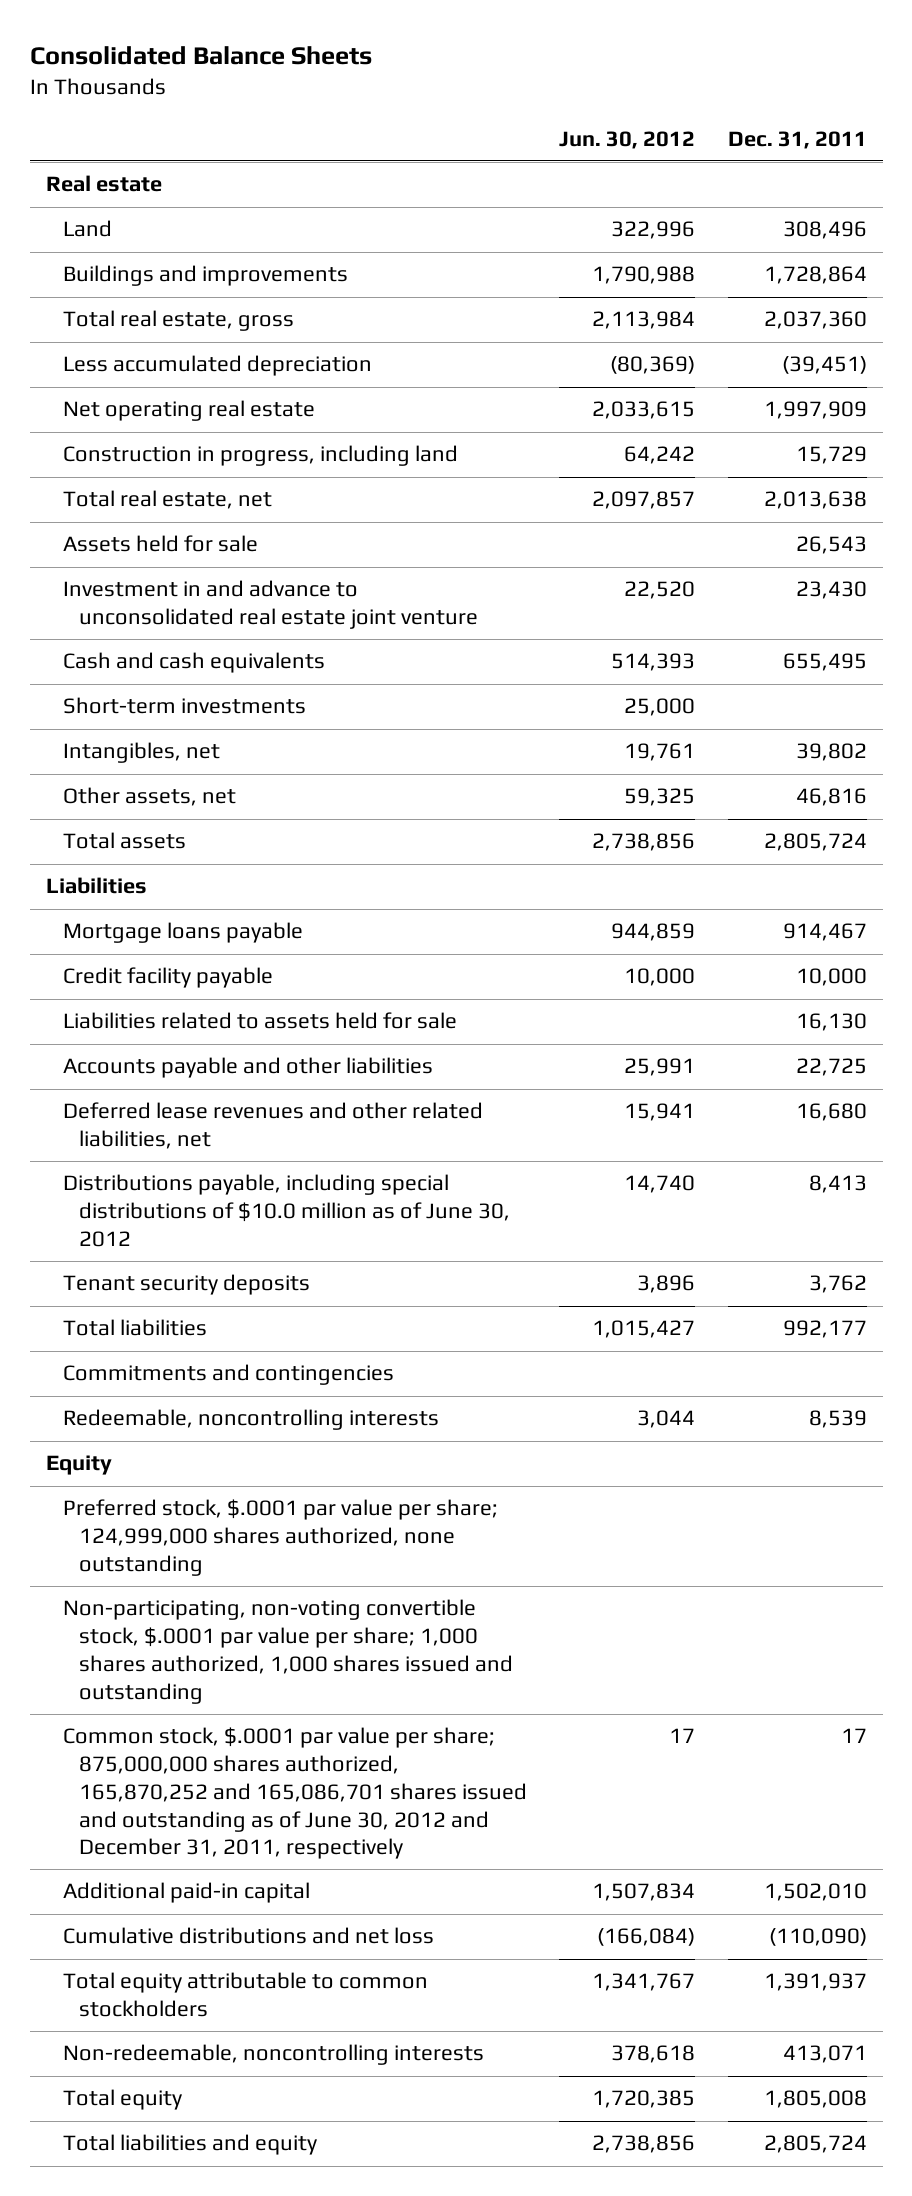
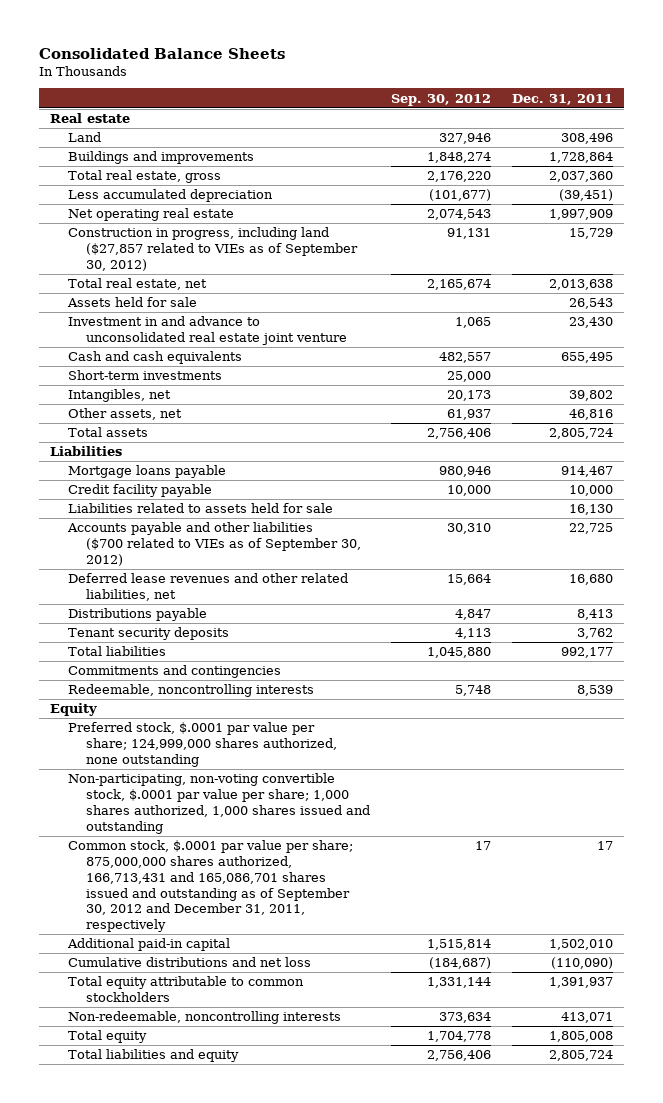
[559,130,696,149] Jun. 30, 2012 -> none
none -> [391,93,492,106] Sep. 30, 2012
[62,445,458,467] Construction in progress, including land -> [67,227,358,271] Construction in progress, including land ($27,857 related to VIEs as of September 30, 2012)
[62,1057,433,1079] Accounts payable and other liabilities -> [66,522,361,566] Accounts payable and other liabilities ($700 related to VIEs as of September 30, 2012)
[62,1174,511,1247] Distributions payable, including special distributions of $10.0 million as of June 30, 2012 -> [67,608,207,622] Distributions payable
[62,1727,528,1860] Common stock, $.0001 par value per share; 875,000,000 shares authorized, 165,870,252 and 165,086,701 shares issued and outstanding as of June 30, 2012 and December 31, 2011, respectively -> [67,840,353,933] Common stock, $.0001 par value per share; 875,000,000 shares authorized, 166,713,431 and 165,086,701 shares issued and outstanding as of September 30, 2012 and December 31, 2011, respectively

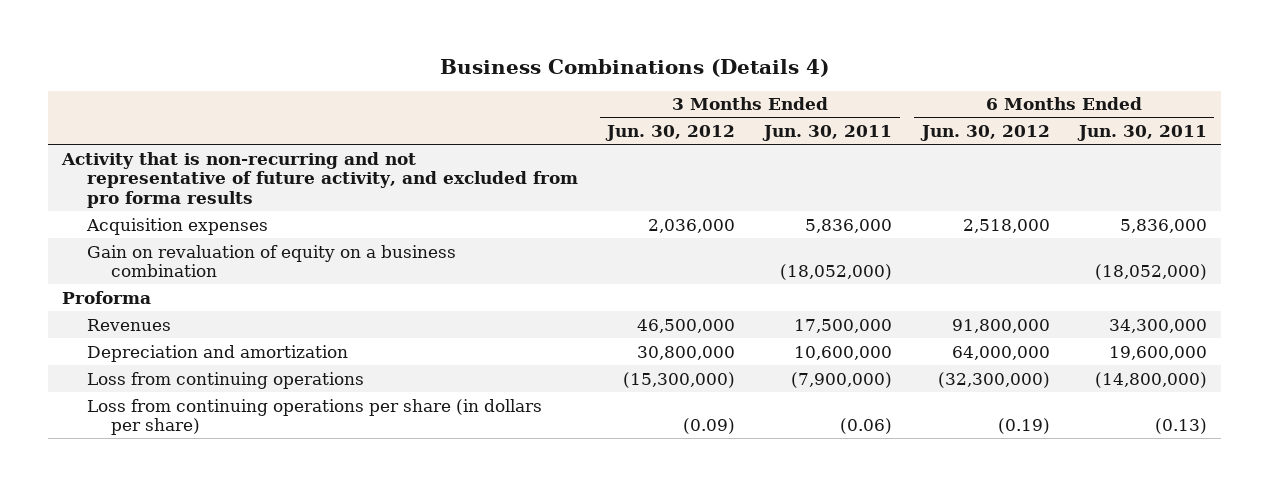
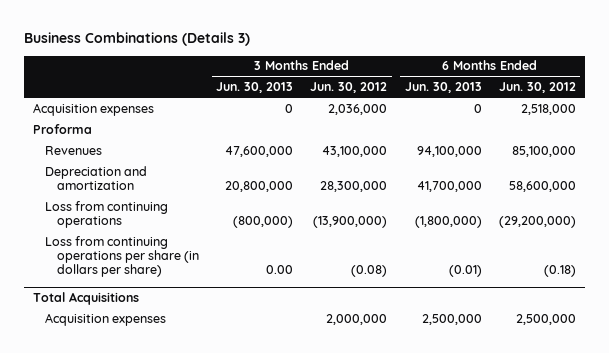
[439,58,829,77] Business Combinations (Details 4) -> [24,32,251,47] Business Combinations (Details 3)
[762,124,893,141] Jun. 30, 2011 -> none
[1076,124,1207,141] Jun. 30, 2011 -> none
none -> [216,82,294,94] Jun. 30, 2013
none -> [404,82,482,94] Jun. 30, 2013
[61,151,578,208] Activity that is non-recurring and not representative of future activity, and excluded from pro forma results -> none
[86,244,456,278] Gain on revaluation of equity on a business combination -> none
[636,318,735,333] 46,500,000 -> [322,145,388,157] 43,100,000
[951,318,1050,333] 91,800,000 -> [511,145,576,157] 85,100,000
[636,345,735,360] 30,800,000 -> [320,180,388,192] 28,300,000
[951,345,1050,360] 64,000,000 -> [508,180,576,192] 58,600,000
[622,371,735,388] (15,300,000) -> [313,215,388,228] (13,900,000)
[937,371,1050,388] (32,300,000) -> [498,215,576,228] (29,200,000)
[682,418,735,435] (0.09) -> [351,265,388,278] (0.08)
[997,418,1050,435] (0.19) -> [543,265,576,278] (0.18)
none -> [32,291,139,305] Total Acquisitions
none -> [44,312,166,326] Acquisition expenses

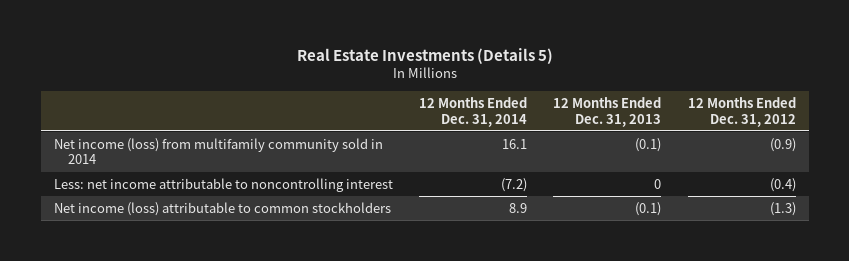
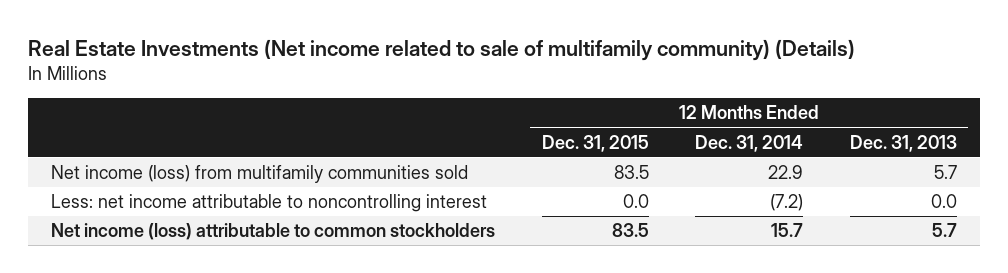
[296,47,553,64] Real Estate Investments (Details 5) -> [27,38,855,61] Real Estate Investments (Net income related to sale of multifamily community) (Details)
[687,97,796,127] 12 Months Ended Dec. 31, 2012 -> none
none -> [541,134,649,152] Dec. 31, 2015
[53,137,383,165] Net income (loss) from multifamily community sold in 2014 -> [51,165,469,184] Net income (loss) from multifamily communities sold
[502,138,528,149] 16.1 -> [768,165,804,180] 22.9
[635,137,662,152] (0.1) -> [933,165,957,180] 5.7
[654,178,662,189] 0 -> [930,194,957,209] 0.0
[509,202,528,213] 8.9 -> [771,223,804,238] 15.7
[635,201,662,216] (0.1) -> [931,223,957,238] 5.7

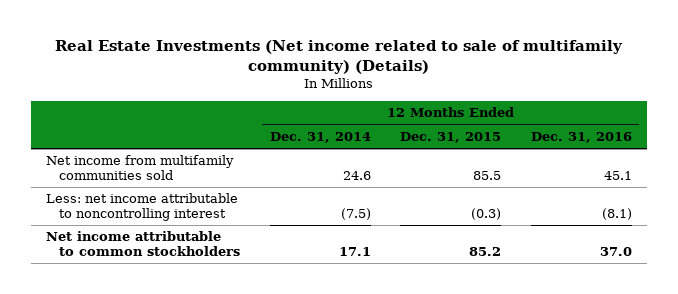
[849,134,957,152] Dec. 31, 2013 -> none
none -> [530,131,632,143] Dec. 31, 2016
[51,165,469,184] Net income (loss) from multifamily communities sold -> [46,155,235,181] Net income from multifamily communities sold
[613,165,649,180] 83.5 -> [473,171,502,181] 85.5
[768,165,804,180] 22.9 -> [342,171,371,181] 24.6
[622,194,649,209] 0.0 -> [471,208,502,221] (0.3)
[770,194,804,212] (7.2) -> [340,208,371,221] (7.5)
[51,223,496,241] Net income (loss) attributable to common stockholders -> [46,231,240,257] Net income attributable to common stockholders
[611,223,649,238] 83.5 -> [469,247,502,257] 85.2
[771,223,804,238] 15.7 -> [338,247,371,257] 17.1

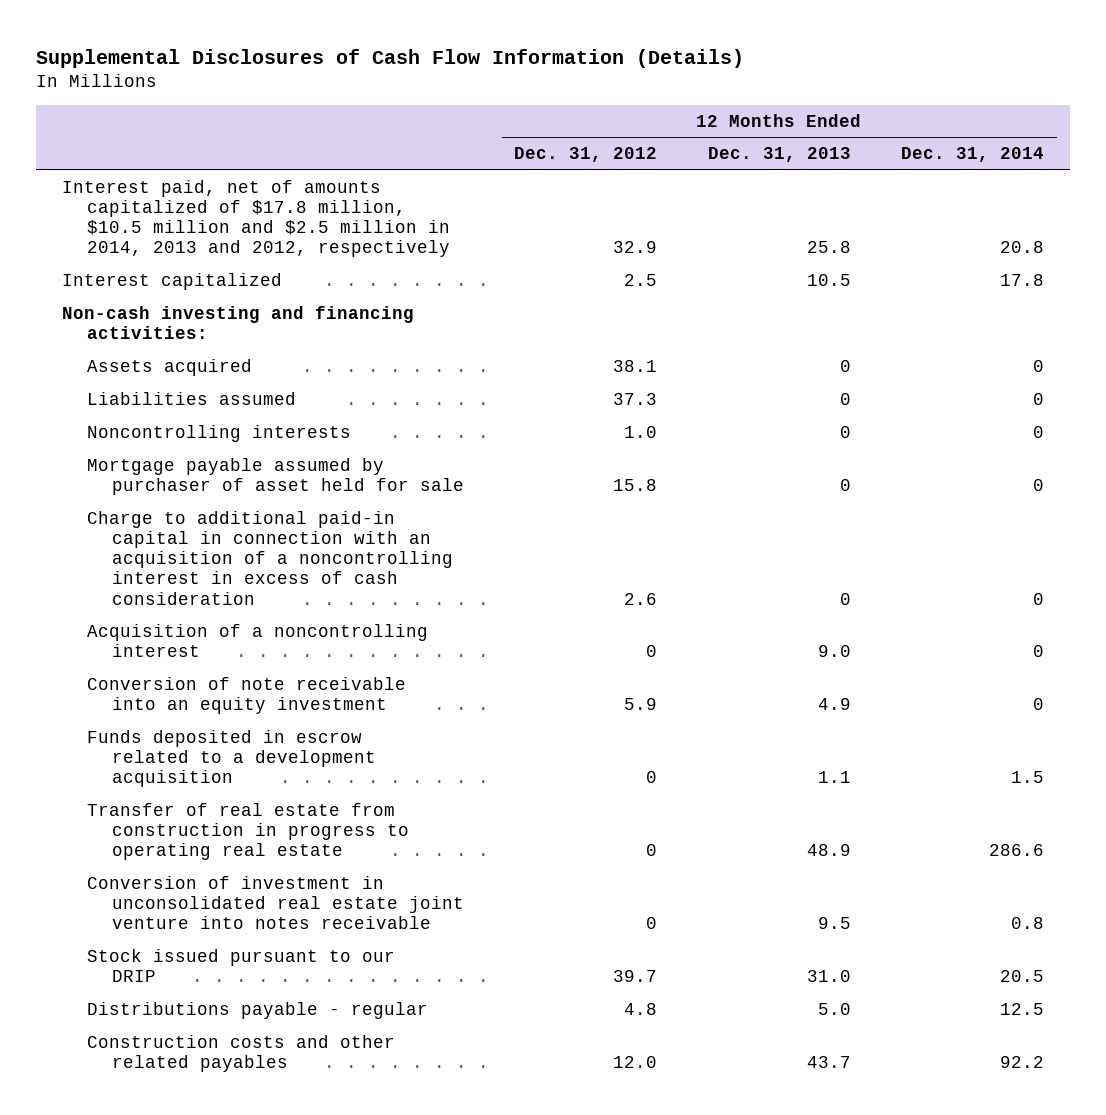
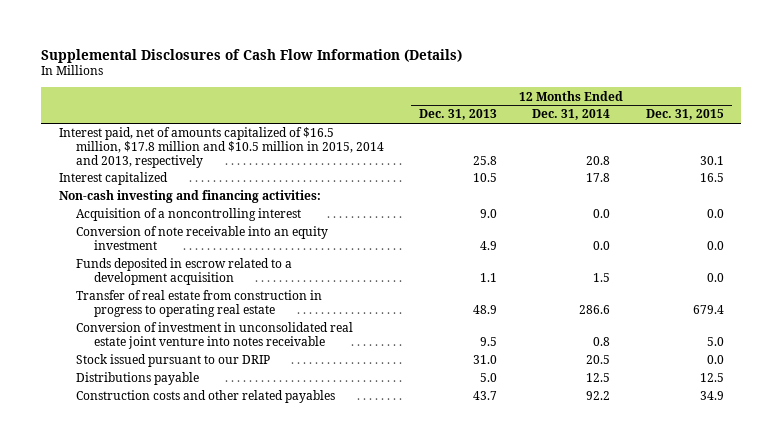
[514,147,658,163] Dec. 31, 2012 -> none
none -> [645,109,724,121] Dec. 31, 2015
[61,180,450,258] Interest paid, net of amounts capitalized of $17.8 million, $10.5 million and $2.5 million in 2014, 2013 and 2012, respectively -> [58,127,385,168] Interest paid, net of amounts capitalized of $16.5 million, $17.8 million and $10.5 million in 2015, 2014 and 2013, respectively
[86,359,252,377] Assets acquired -> none
[86,392,296,406] Liabilities assumed -> none
[86,425,351,443] Noncontrolling interests -> none
[86,458,464,496] Mortgage payable assumed by purchaser of asset held for sale -> none
[86,511,453,605] Charge to additional paid-in capital in connection with an acquisition of a noncontrolling interest in excess of cash consideration -> none
[1033,645,1045,658] 0 -> [593,209,611,219] 0.0
[1033,698,1045,711] 0 -> [593,240,611,250] 0.0
[86,1002,428,1020] Distributions payable - regular -> [76,372,200,386] Distributions payable

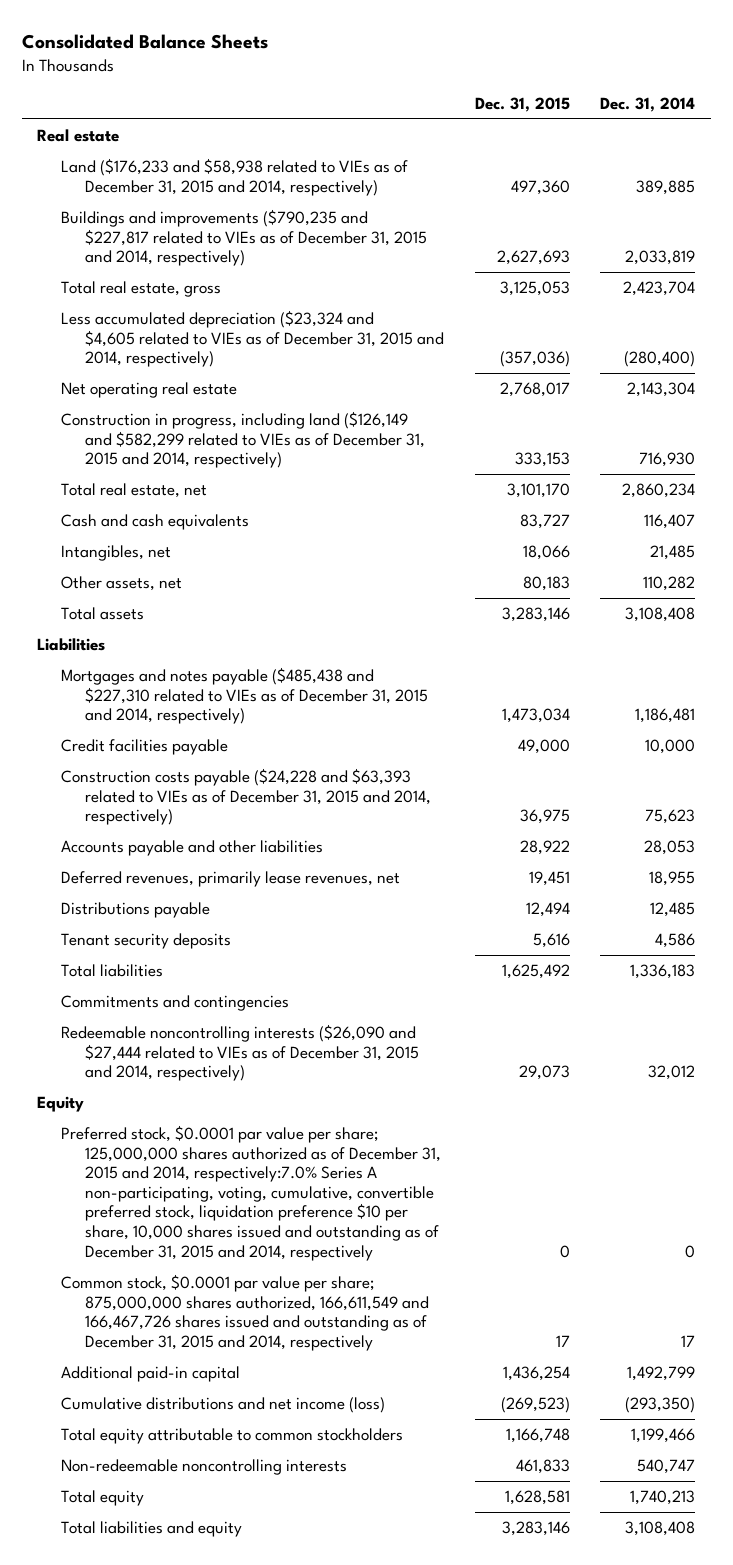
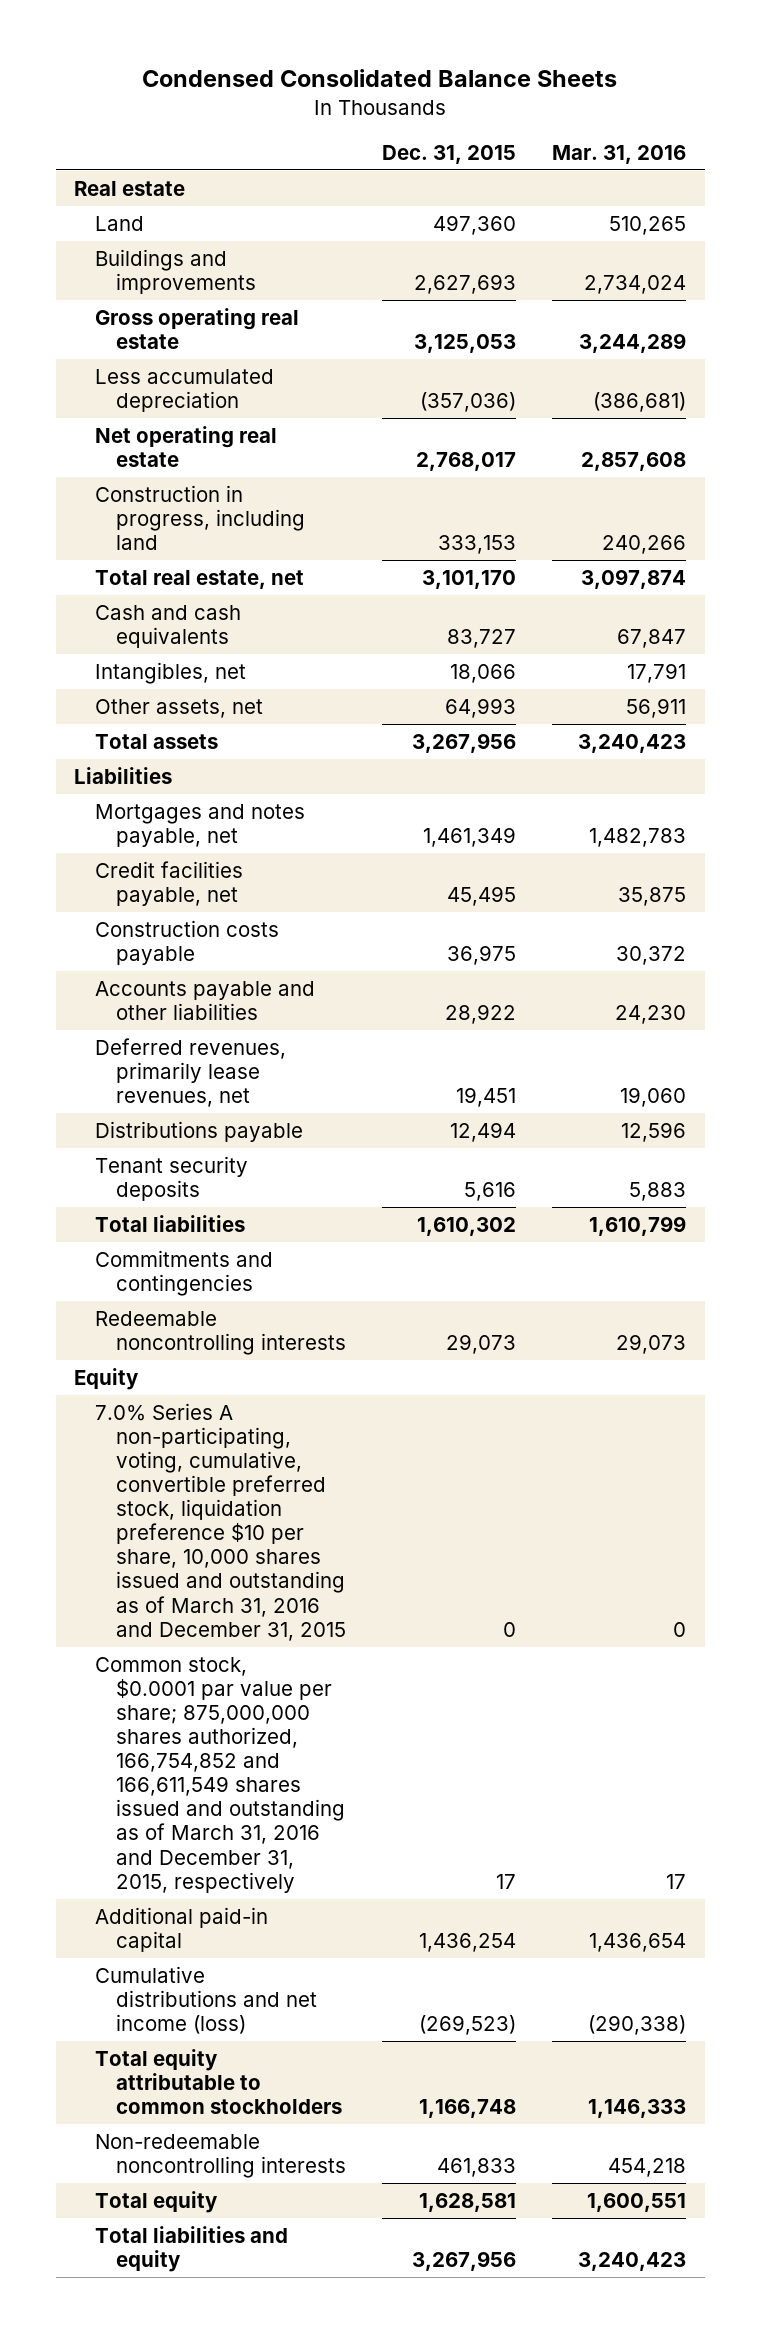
[21,33,268,49] Consolidated Balance Sheets -> [142,69,618,88] Condensed Consolidated Balance Sheets
[600,96,696,112] Dec. 31, 2014 -> none
none -> [552,144,687,164] Mar. 31, 2016
[61,158,409,196] Land ($176,233 and $58,938 related to VIEs as of December 31, 2015 and 2014, respectively) -> [95,215,145,231] Land
[61,209,427,267] Buildings and improvements ($790,235 and $227,817 related to VIEs as of December 31, 2015 and 2014, respectively) -> [95,248,257,294] Buildings and improvements
[61,281,222,298] Total real estate, gross -> [95,307,300,349] Gross operating real estate
[61,310,444,368] Less accumulated depreciation ($23,324 and $4,605 related to VIEs as of December 31, 2015 and 2014, respectively) -> [95,368,275,412] Less accumulated depreciation
[61,411,425,469] Construction in progress, including land ($126,149 and $582,299 related to VIEs as of December 31, 2015 and 2014, respectively) -> [95,484,306,550] Construction in progress, including land
[522,576,570,592] 80,183 -> [445,697,517,718] 64,993
[501,607,570,623] 3,283,146 -> [412,732,517,753] 3,267,956
[61,667,428,725] Mortgages and notes payable ($485,438 and $227,310 related to VIEs as of December 31, 2015 and 2014, respectively) -> [95,803,306,847] Mortgages and notes payable, net
[501,708,570,724] 1,473,034 -> [423,826,517,847] 1,461,349
[61,739,229,756] Credit facilities payable -> [95,860,244,906] Credit facilities payable, net
[517,739,570,755] 49,000 -> [447,885,517,906] 45,495
[61,768,431,826] Construction costs payable ($24,228 and $63,393 related to VIEs as of December 31, 2015 and 2014, respectively) -> [95,919,280,965] Construction costs payable
[501,964,570,980] 1,625,492 -> [417,1216,517,1236] 1,610,302
[61,1024,419,1082] Redeemable noncontrolling interests ($26,090 and $27,444 related to VIEs as of December 31, 2015 and 2014, respectively) -> [95,1310,347,1355] Redeemable noncontrolling interests
[61,1125,441,1261] Preferred stock, $0.0001 par value per share; 125,000,000 shares authorized as of December 31, 2015 and 2014, respectively:7.0% Series A non-participating, voting, cumulative, convertible preferred stock, liquidation preference $10 per share, 10,000 shares issued and outstanding as of December 31, 2015 and 2014, respectively -> [95,1402,347,1641] 7.0% Series A non-participating, voting, cumulative, convertible preferred stock, liquidation preference $10 per share, 10,000 shares issued and outstanding as of March 31, 2016 and December 31, 2015
[61,1274,429,1351] Common stock, $0.0001 par value per share; 875,000,000 shares authorized, 166,611,549 and 166,467,726 shares issued and outstanding as of December 31, 2015 and 2014, respectively -> [95,1656,346,1893] Common stock, $0.0001 par value per share; 875,000,000 shares authorized, 166,754,852 and 166,611,549 shares issued and outstanding as of March 31, 2016 and December 31, 2015, respectively
[501,1521,570,1537] 3,283,146 -> [412,2250,517,2271] 3,267,956

